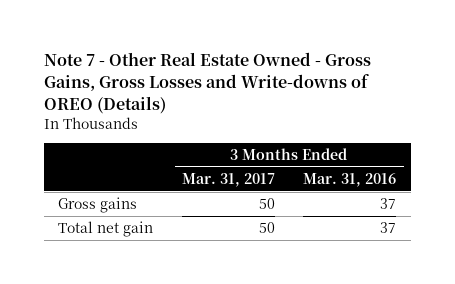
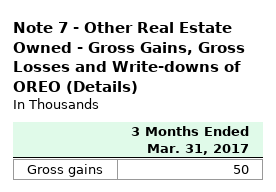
[303,172,397,187] Mar. 31, 2016 -> none
[58,221,154,238] Total net gain -> none

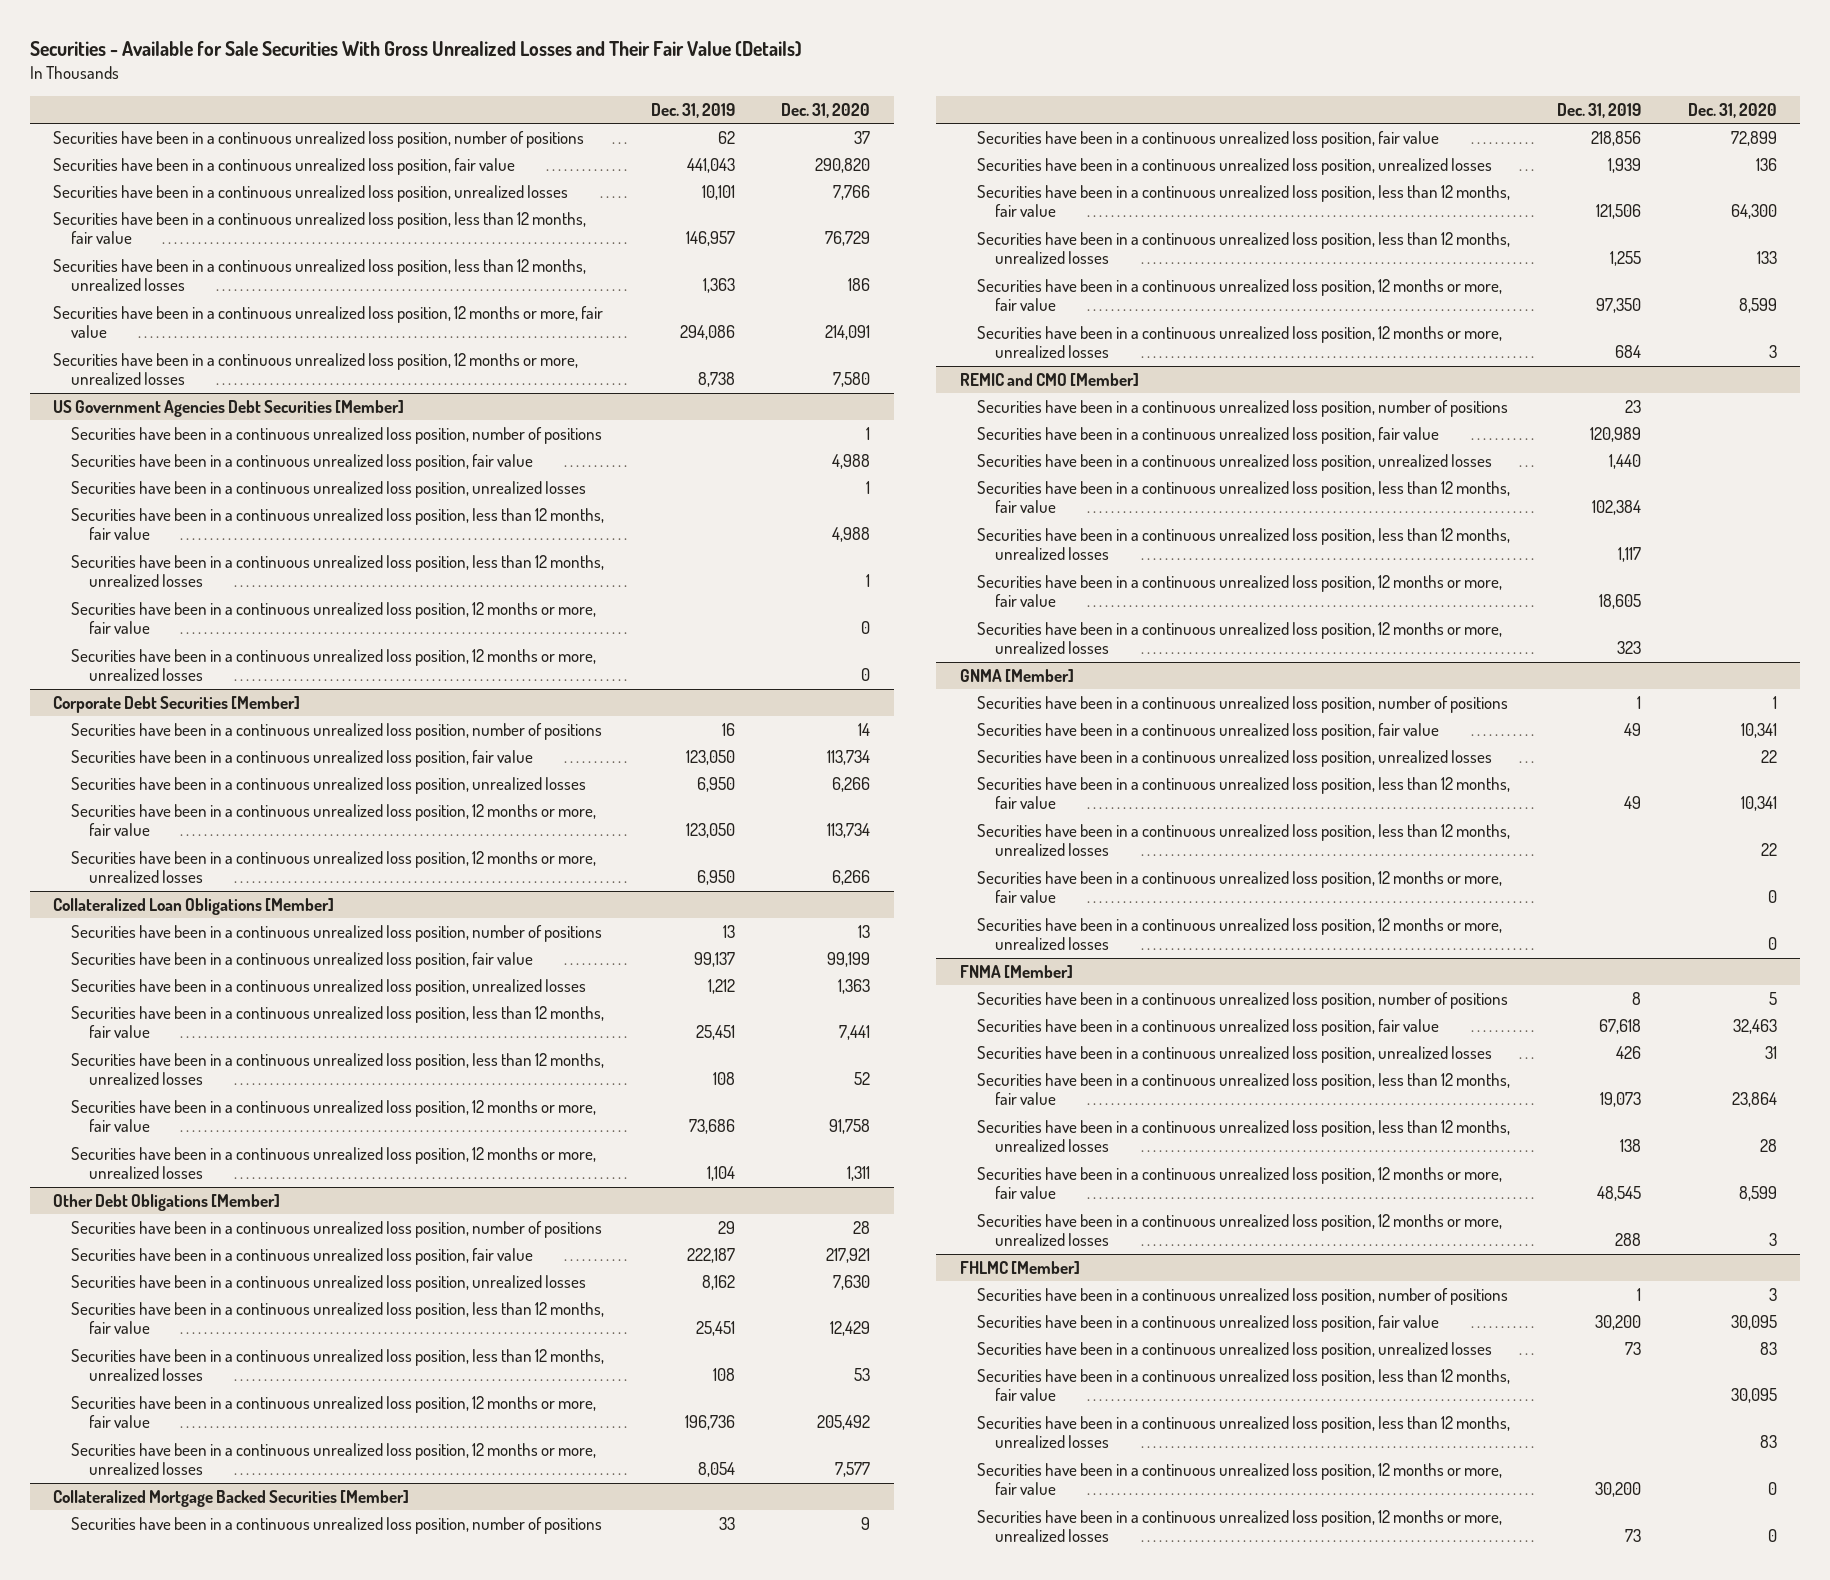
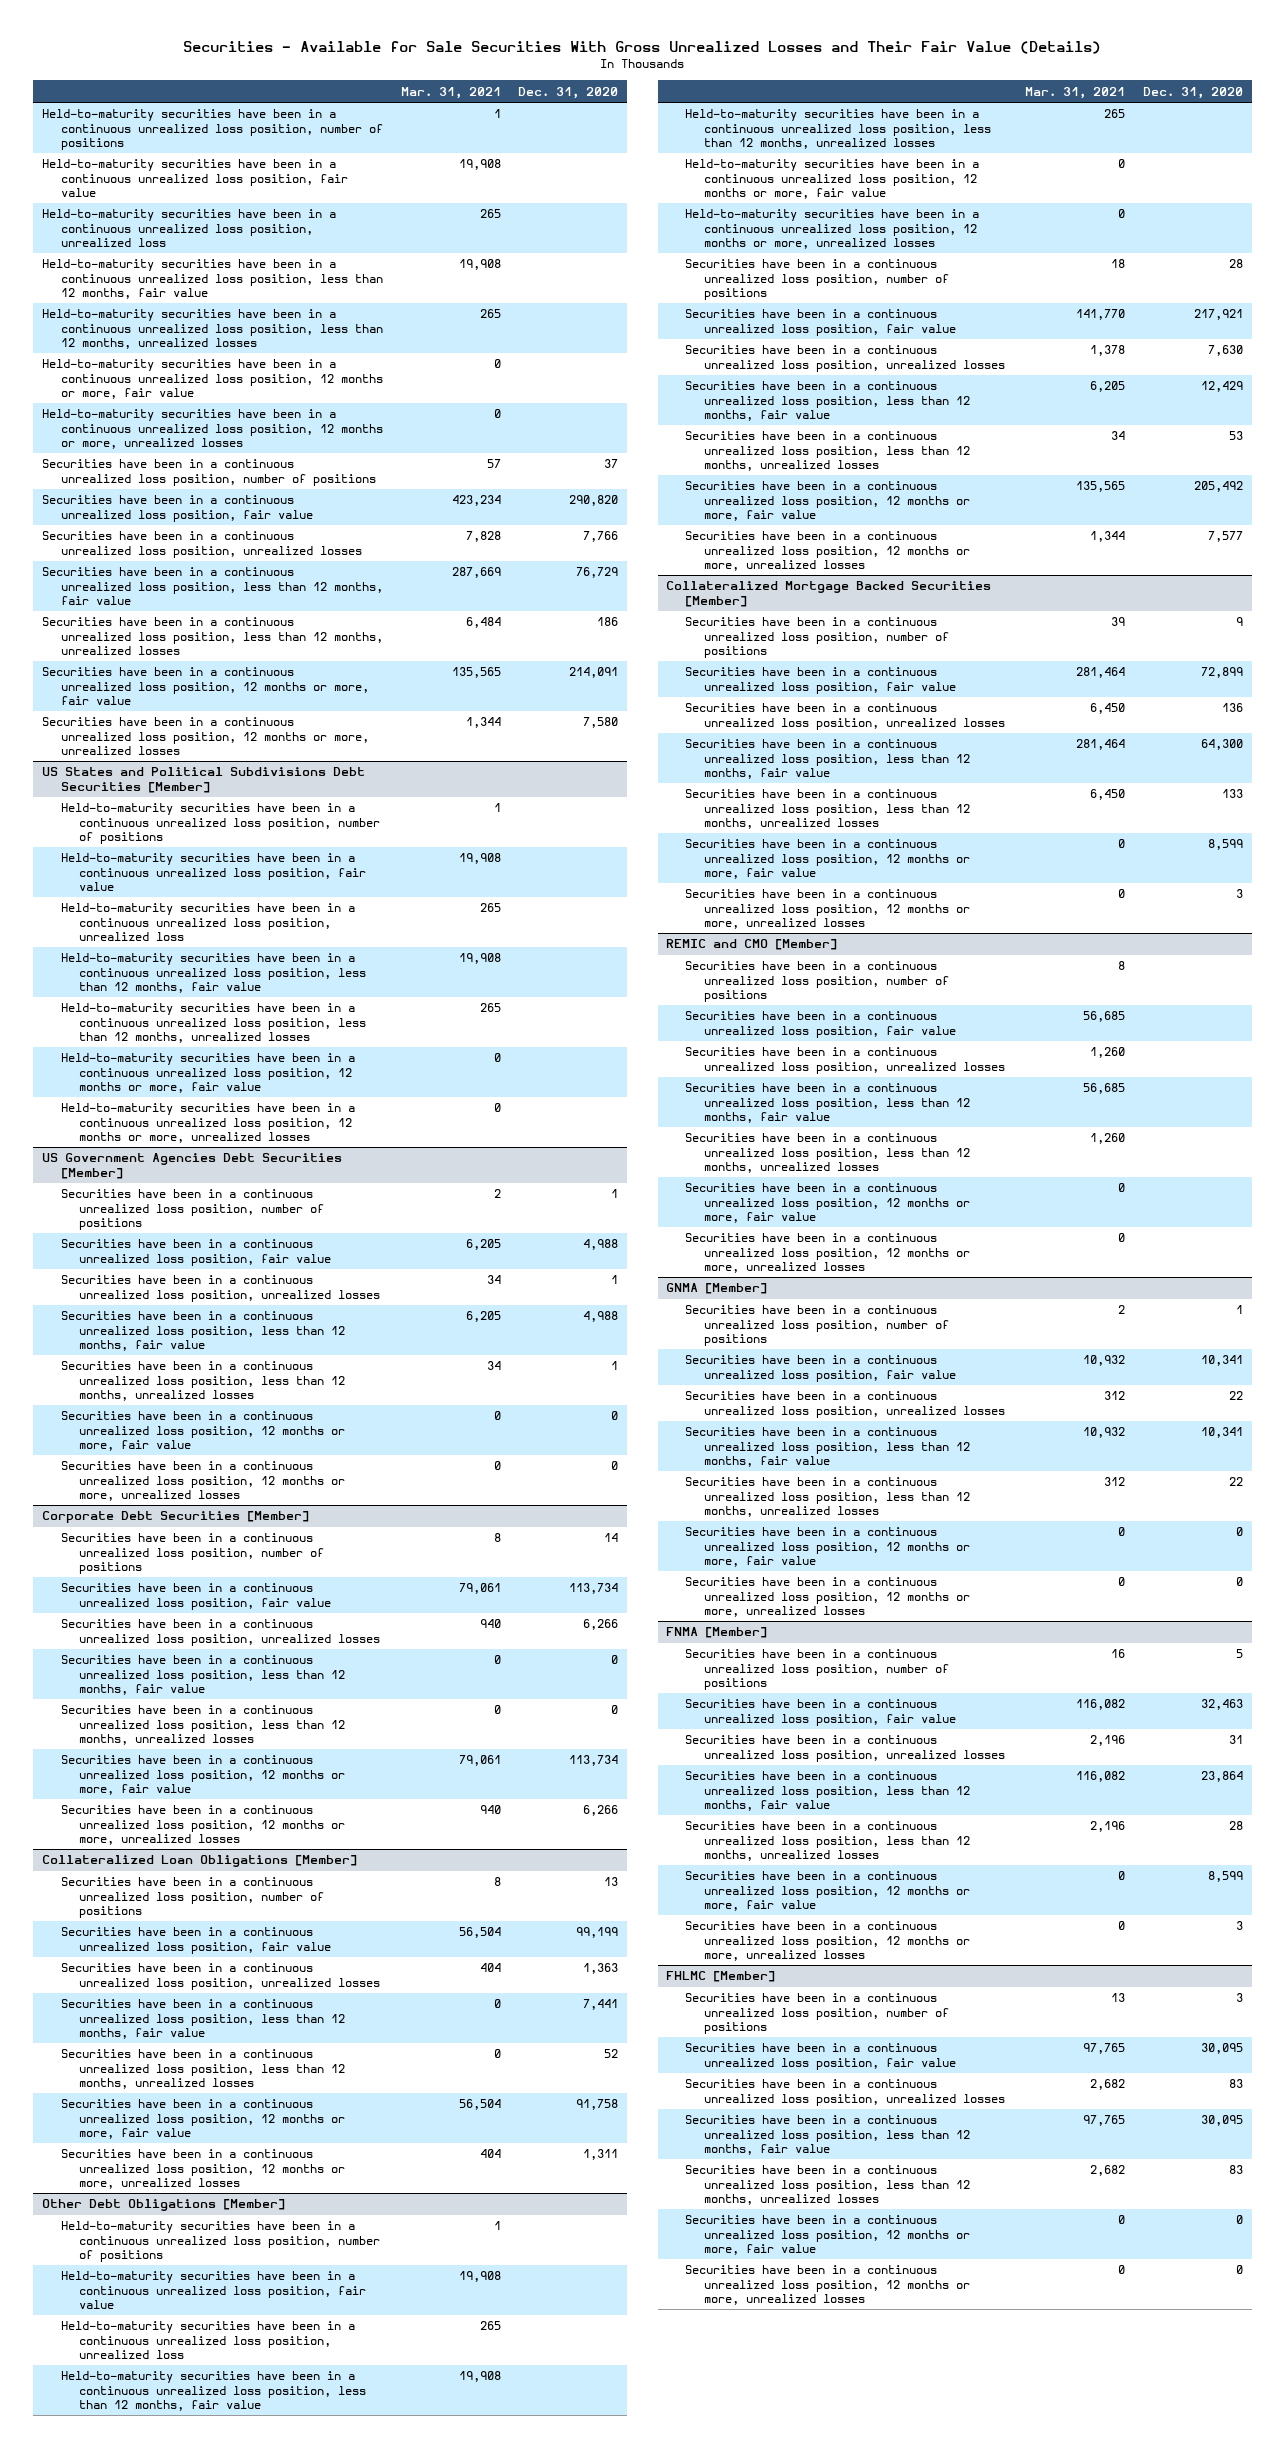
[650,102,735,118] Dec. 31, 2019 -> none
none -> [400,86,501,99] Mar. 31, 2021
none -> [42,109,383,150] Held-to-maturity securities have been in a continuous unrealized loss position, number of positions
none -> [42,159,348,197] Held-to-maturity securities have been in a continuous unrealized loss position, fair value
none -> [42,209,337,247] Held-to-maturity securities have been in a continuous unrealized loss position, unrealized loss
none -> [42,259,383,299] Held-to-maturity securities have been in a continuous unrealized loss position, less than 12 months, fair value
none -> [42,309,383,349] Held-to-maturity securities have been in a continuous unrealized loss position, less than 12 months, unrealized losses
none -> [42,359,383,399] Held-to-maturity securities have been in a continuous unrealized loss position, 12 months or more, fair value
none -> [42,409,383,449] Held-to-maturity securities have been in a continuous unrealized loss position, 12 months or more, unrealized losses
none -> [42,767,366,793] US States and Political Subdivisions Debt Securities [Member]
none -> [60,803,381,844] Held-to-maturity securities have been in a continuous unrealized loss position, number of positions
none -> [60,853,367,891] Held-to-maturity securities have been in a continuous unrealized loss position, fair value
none -> [60,903,355,941] Held-to-maturity securities have been in a continuous unrealized loss position, unrealized loss
none -> [60,953,367,993] Held-to-maturity securities have been in a continuous unrealized loss position, less than 12 months, fair value
none -> [60,1003,367,1043] Held-to-maturity securities have been in a continuous unrealized loss position, less than 12 months, unrealized losses
none -> [60,1053,355,1093] Held-to-maturity securities have been in a continuous unrealized loss position, 12 months or more, fair value
none -> [60,1103,355,1143] Held-to-maturity securities have been in a continuous unrealized loss position, 12 months or more, unrealized losses
none -> [60,1655,346,1695] Securities have been in a continuous unrealized loss position, less than 12 months, fair value
none -> [60,1705,346,1745] Securities have been in a continuous unrealized loss position, less than 12 months, unrealized losses
none -> [60,2221,381,2262] Held-to-maturity securities have been in a continuous unrealized loss position, number of positions
none -> [60,2271,367,2309] Held-to-maturity securities have been in a continuous unrealized loss position, fair value
none -> [60,2321,355,2359] Held-to-maturity securities have been in a continuous unrealized loss position, unrealized loss
none -> [60,2371,367,2411] Held-to-maturity securities have been in a continuous unrealized loss position, less than 12 months, fair value
none -> [685,109,991,149] Held-to-maturity securities have been in a continuous unrealized loss position, less than 12 months, unrealized losses
none -> [685,159,980,199] Held-to-maturity securities have been in a continuous unrealized loss position, 12 months or more, fair value
none -> [685,209,980,249] Held-to-maturity securities have been in a continuous unrealized loss position, 12 months or more, unrealized losses

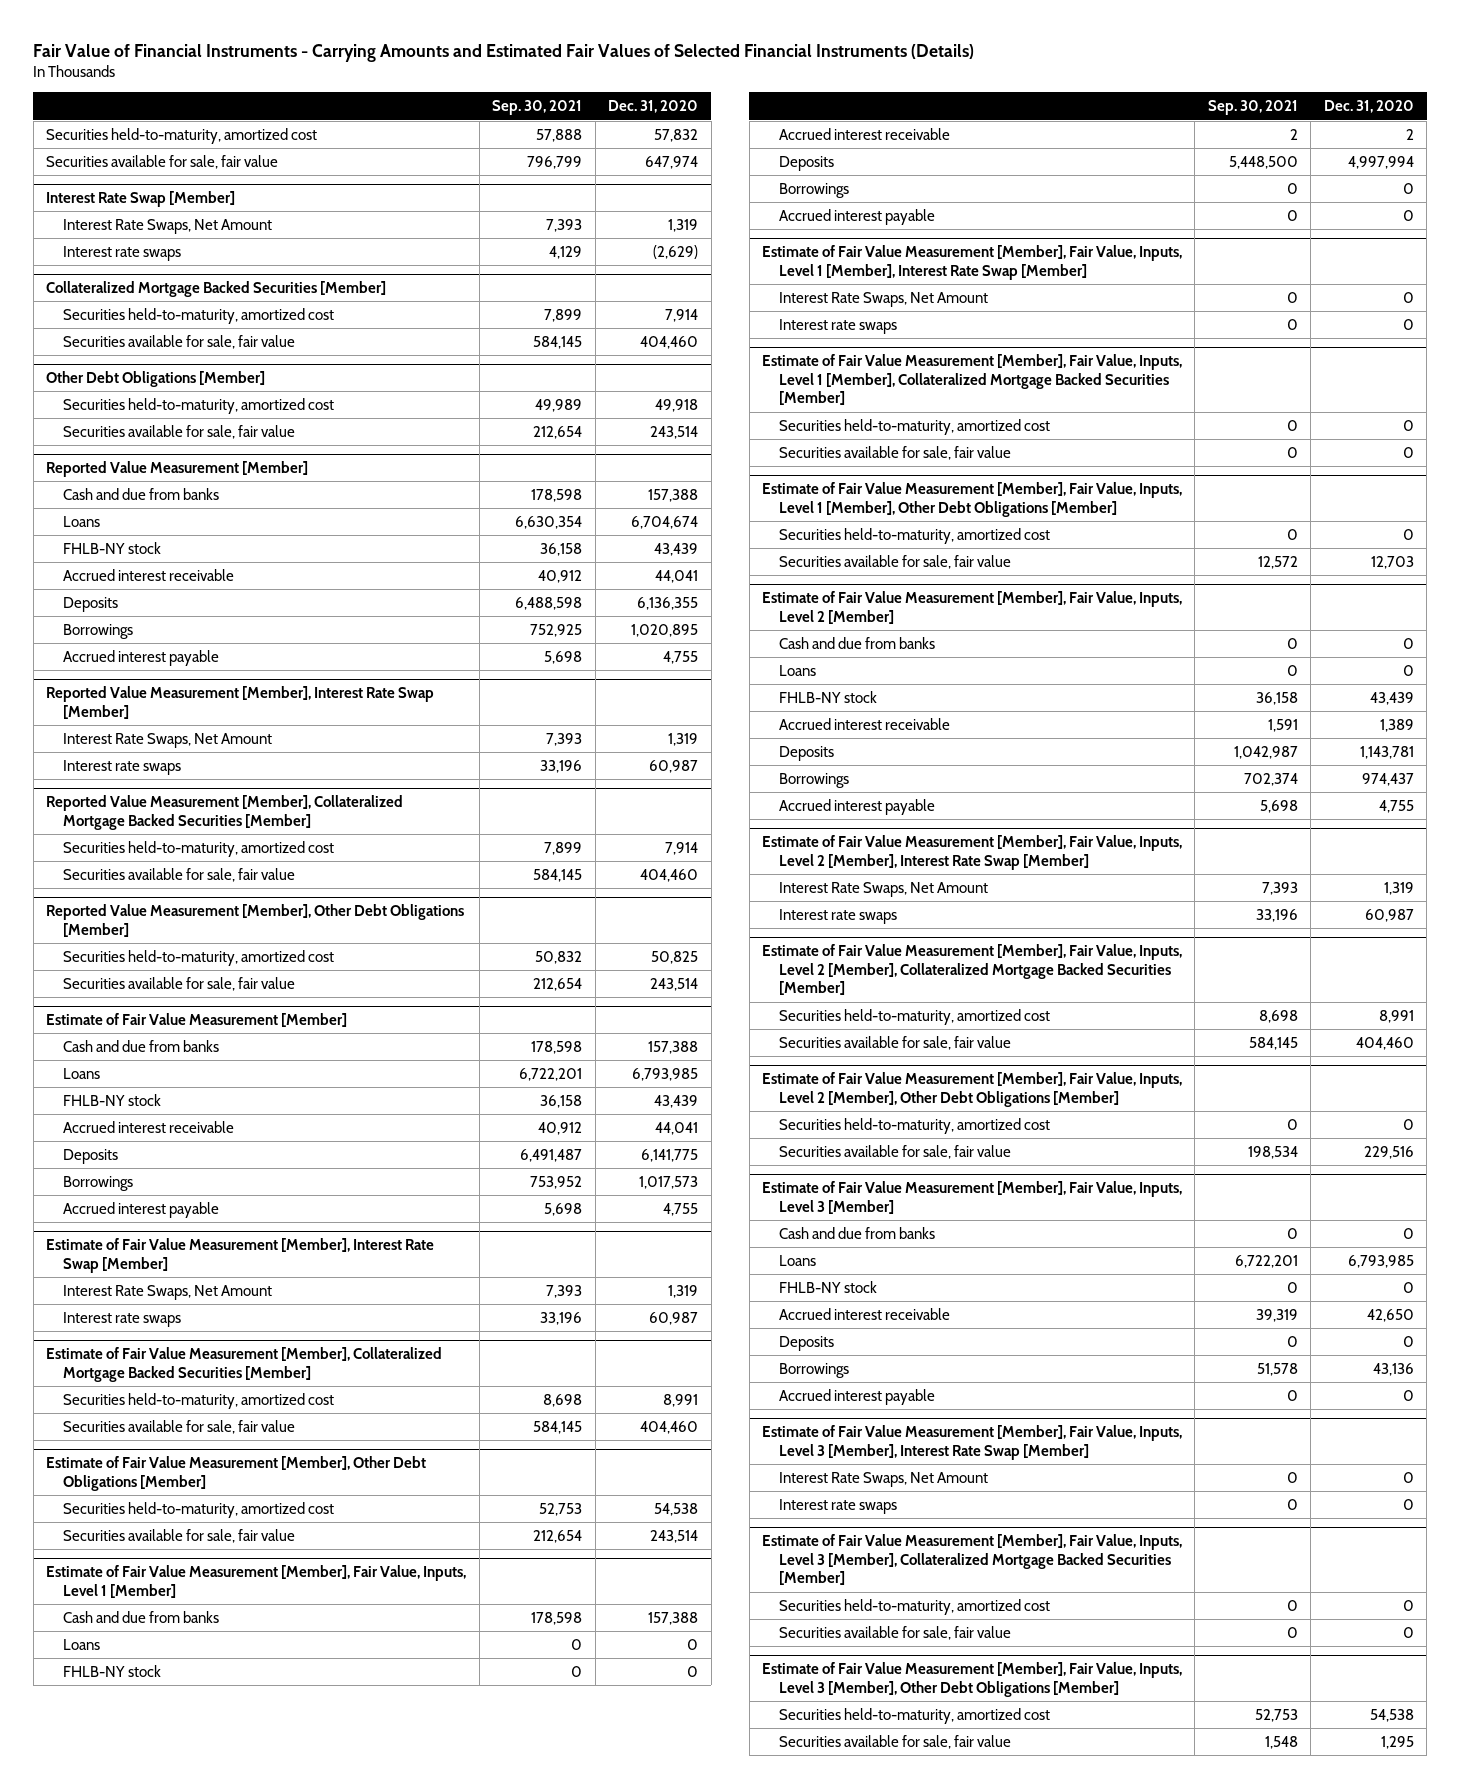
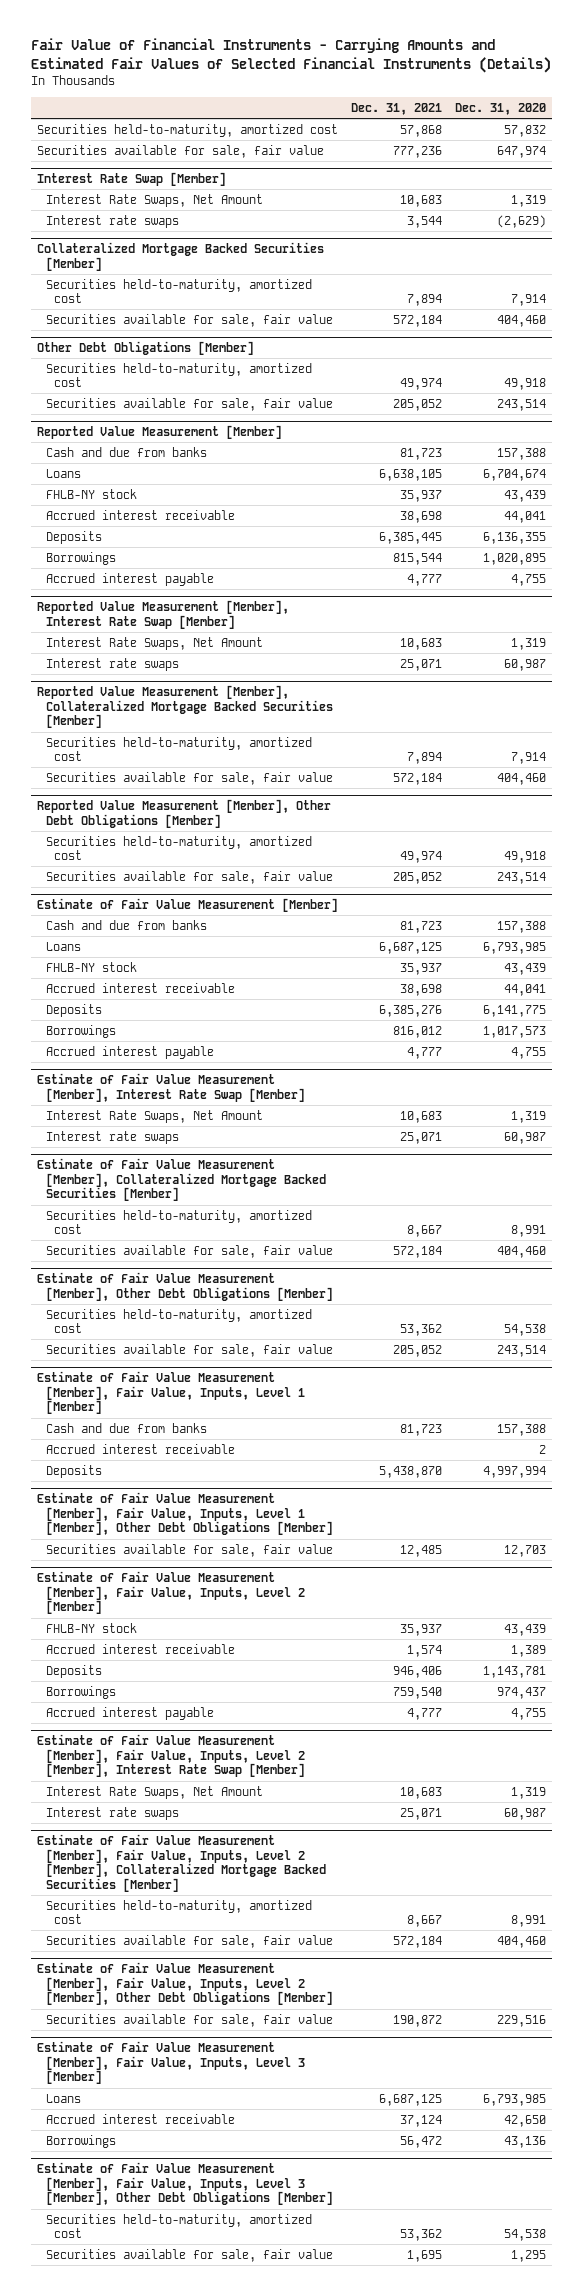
[492,100,583,116] Sep. 30, 2021 -> none
none -> [350,103,442,116] Dec. 31, 2021
[651,950,699,964] 50,825 -> [503,851,546,864] 49,918
[62,1638,100,1650] Loans -> none
[62,1664,161,1677] FHLB-NY stock -> none
[778,182,849,198] Borrowings -> none
[778,208,935,225] Accrued interest payable -> none
[761,245,1182,280] Estimate of Fair Value Measurement [Member], Fair Value, Inputs, Level 1 [Member], Interest Rate Swap [Member] -> none
[778,291,988,307] Interest Rate Swaps, Net Amount -> none
[778,318,897,334] Interest rate swaps -> none
[761,354,1182,406] Estimate of Fair Value Measurement [Member], Fair Value, Inputs, Level 1 [Member], Collateralized Mortgage Backed Securities [Member] -> none
[778,418,1050,435] Securities held-to-maturity, amortized cost -> none
[778,445,1011,460] Securities available for sale, fair value -> none
[778,527,1050,544] Securities held-to-maturity, amortized cost -> none
[778,636,935,649] Cash and due from banks -> none
[778,664,816,676] Loans -> none
[778,1117,1050,1134] Securities held-to-maturity, amortized cost -> none
[778,1226,935,1239] Cash and due from banks -> none
[778,1280,877,1293] FHLB-NY stock -> none
[778,1335,834,1351] Deposits -> none
[778,1388,935,1405] Accrued interest payable -> none
[761,1425,1182,1460] Estimate of Fair Value Measurement [Member], Fair Value, Inputs, Level 3 [Member], Interest Rate Swap [Member] -> none
[778,1471,988,1487] Interest Rate Swaps, Net Amount -> none
[778,1498,897,1514] Interest rate swaps -> none
[761,1534,1182,1586] Estimate of Fair Value Measurement [Member], Fair Value, Inputs, Level 3 [Member], Collateralized Mortgage Backed Securities [Member] -> none
[778,1598,1050,1615] Securities held-to-maturity, amortized cost -> none
[778,1625,1011,1640] Securities available for sale, fair value -> none

